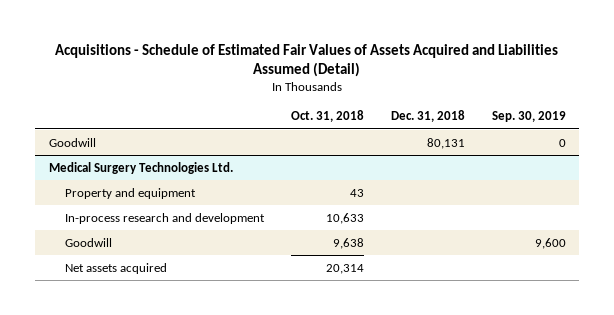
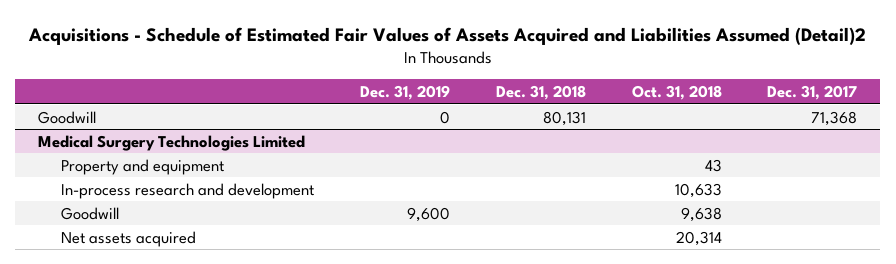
[55,43,559,78] Acquisitions - Schedule of Estimated Fair Values of Assets Acquired and Liabilities Assumed (Detail) -> [27,26,866,45] Acquisitions - Schedule of Estimated Fair Values of Assets Acquired and Liabilities Assumed (Detail)2
[491,111,566,123] Sep. 30, 2019 -> none
none -> [360,84,451,100] Dec. 31, 2019
none -> [767,84,858,100] Dec. 31, 2017
[48,161,233,174] Medical Surgery Technologies Ltd. -> [38,134,306,151] Medical Surgery Technologies Limited

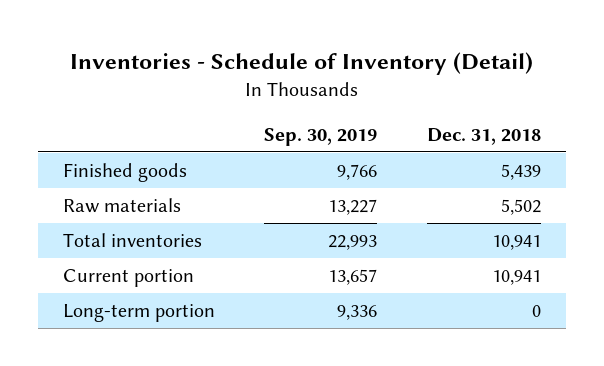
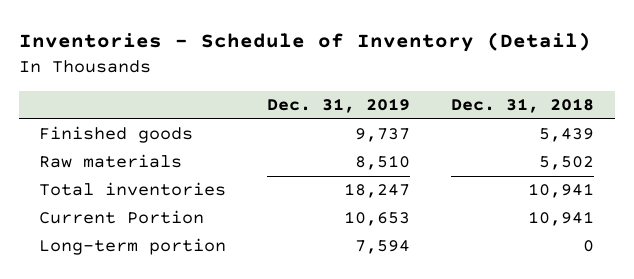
[264,127,378,146] Sep. 30, 2019 -> none
none -> [267,97,411,113] Dec. 31, 2019
[62,269,194,288] Current portion -> [39,210,205,225] Current Portion

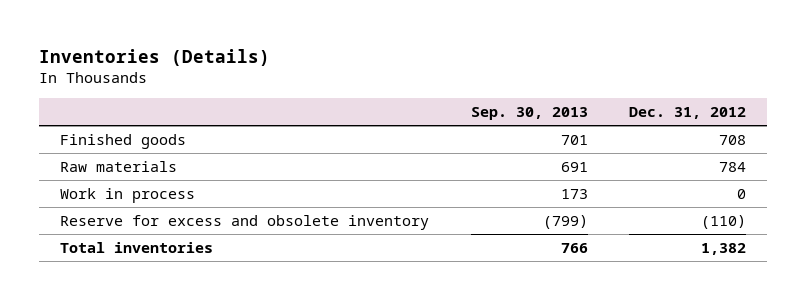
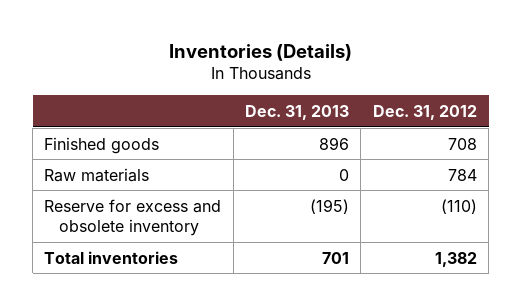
[470,107,588,121] Sep. 30, 2013 -> none
none -> [245,104,350,120] Dec. 31, 2013
[60,187,196,203] Work in process -> none

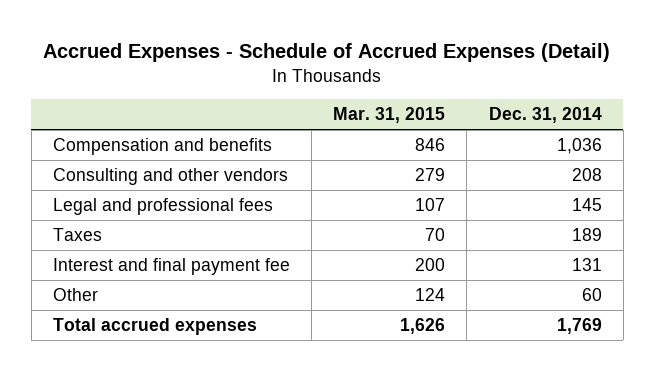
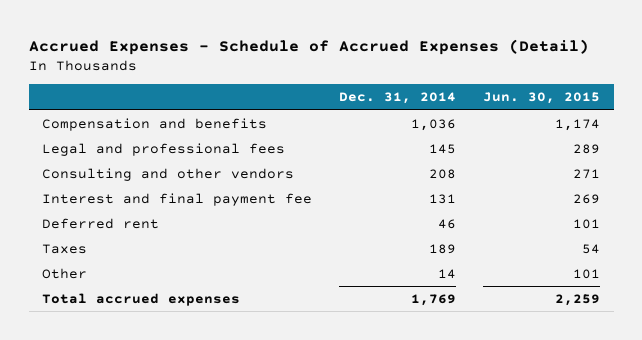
[333,107,446,124] Mar. 31, 2015 -> none
none -> [483,92,601,105] Jun. 30, 2015
[52,167,288,185] Consulting and other vendors -> [42,167,295,181] Consulting and other vendors
none -> [42,217,160,229] Deferred rent
[52,227,102,241] Taxes -> [42,243,88,254] Taxes
[581,287,602,301] 60 -> [438,268,457,279] 14

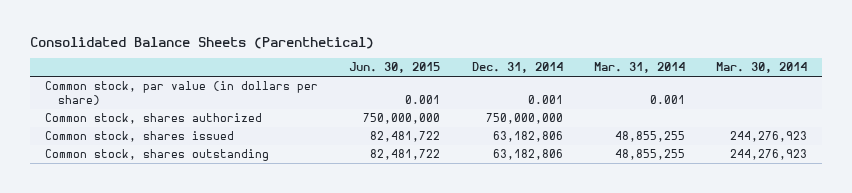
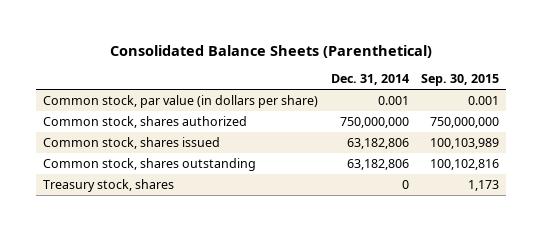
[349,62,441,74] Jun. 30, 2015 -> none
[593,62,685,74] Mar. 31, 2014 -> none
[715,62,807,74] Mar. 30, 2014 -> none
none -> [421,74,500,87] Sep. 30, 2015
none -> [42,179,174,193] Treasury stock, shares

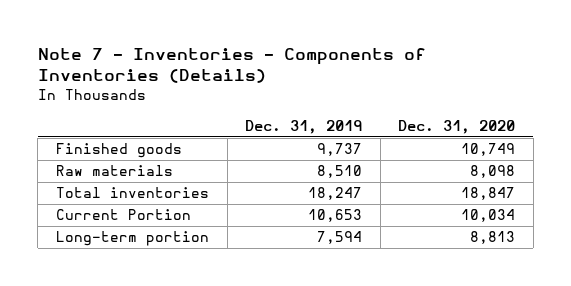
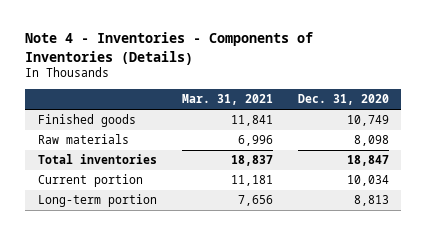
[37,47,426,84] Note 7 - Inventories - Components of Inventories (Details) -> [25,32,314,65] Note 4 - Inventories - Components of Inventories (Details)
[245,119,363,134] Dec. 31, 2019 -> none
none -> [181,94,273,106] Mar. 31, 2021
[56,209,192,221] Current Portion -> [37,174,143,188] Current portion

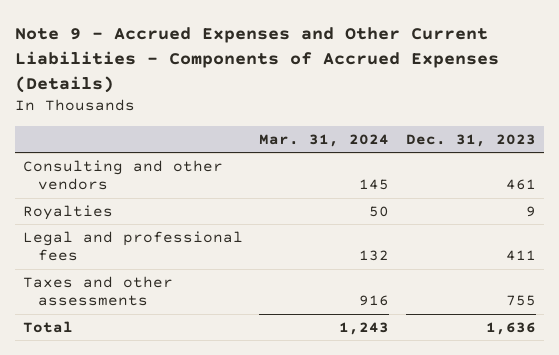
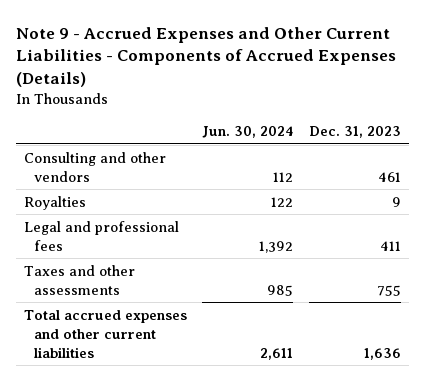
[259,133,390,147] Mar. 31, 2024 -> none
none -> [202,126,294,139] Jun. 30, 2024
[22,320,73,333] Total -> [23,309,187,358] Total accrued expenses and other current liabilities

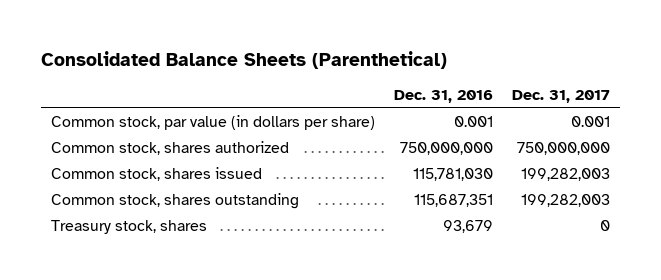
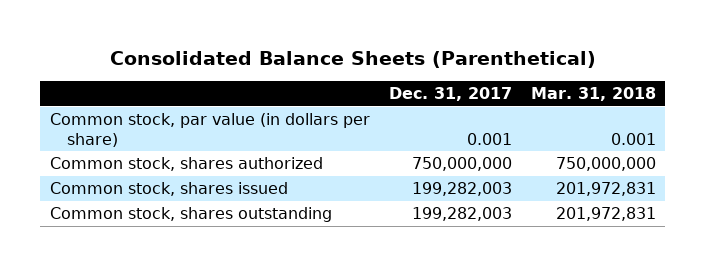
[393,90,493,104] Dec. 31, 2016 -> none
none -> [530,87,656,102] Mar. 31, 2018
[50,220,207,235] Treasury stock, shares -> none

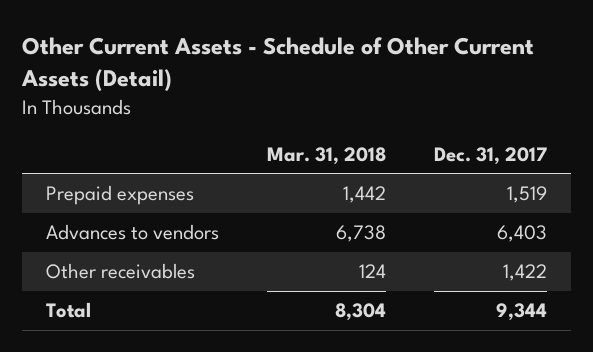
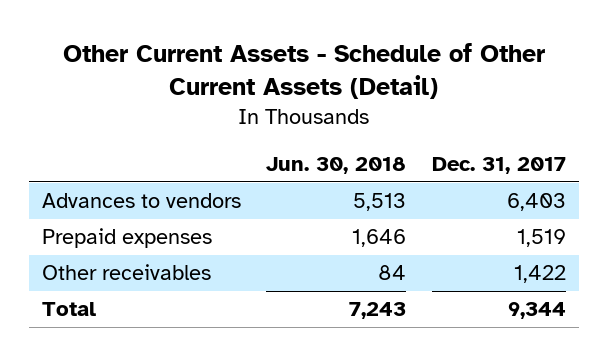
[266,146,386,165] Mar. 31, 2018 -> none
none -> [266,156,407,174] Jun. 30, 2018
[45,185,194,206] Prepaid expenses -> [41,228,212,249] Prepaid expenses

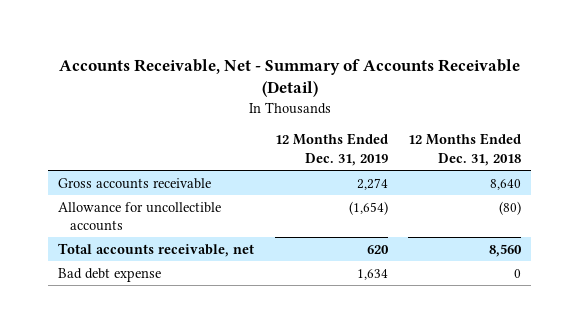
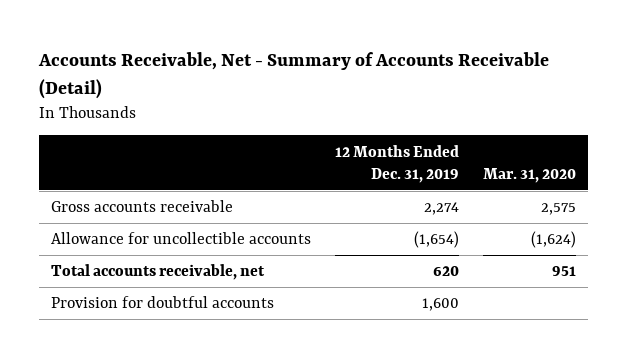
[408,133,522,167] 12 Months Ended Dec. 31, 2018 -> none
none -> [483,167,577,183] Mar. 31, 2020
[58,267,162,282] Bad debt expense -> none
none -> [50,296,274,309] Provision for doubtful accounts

